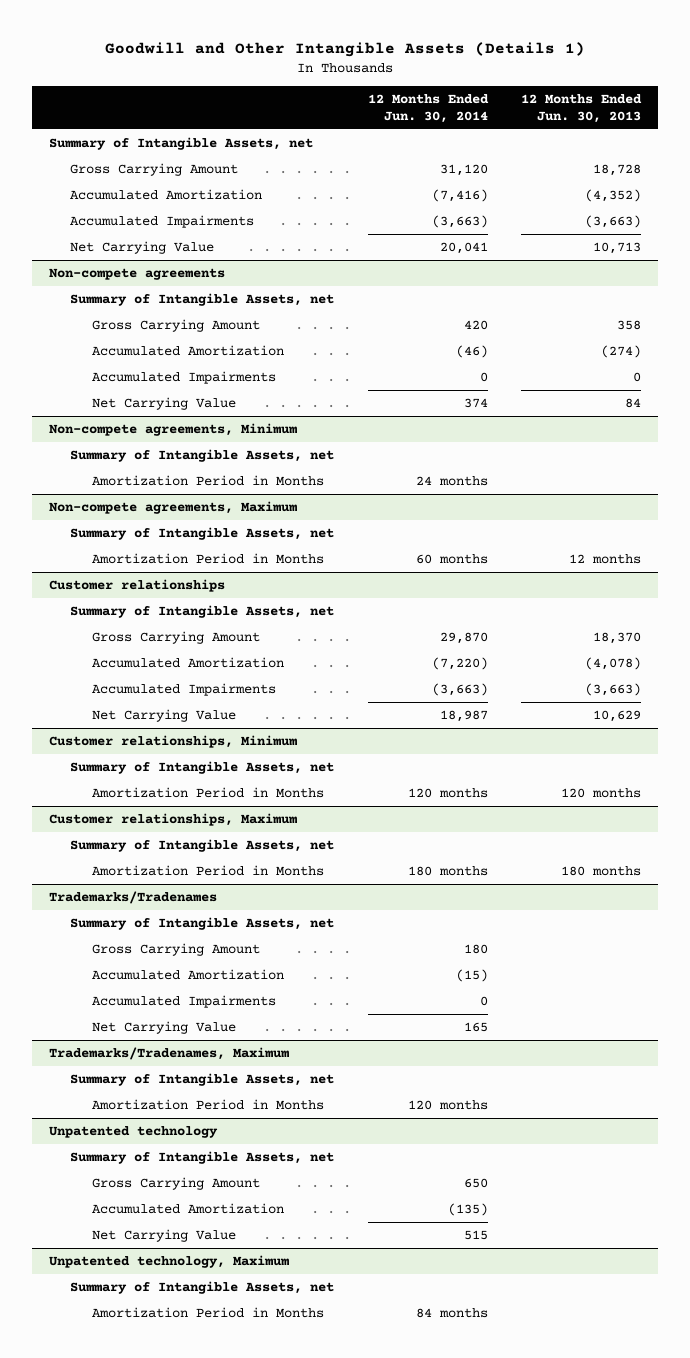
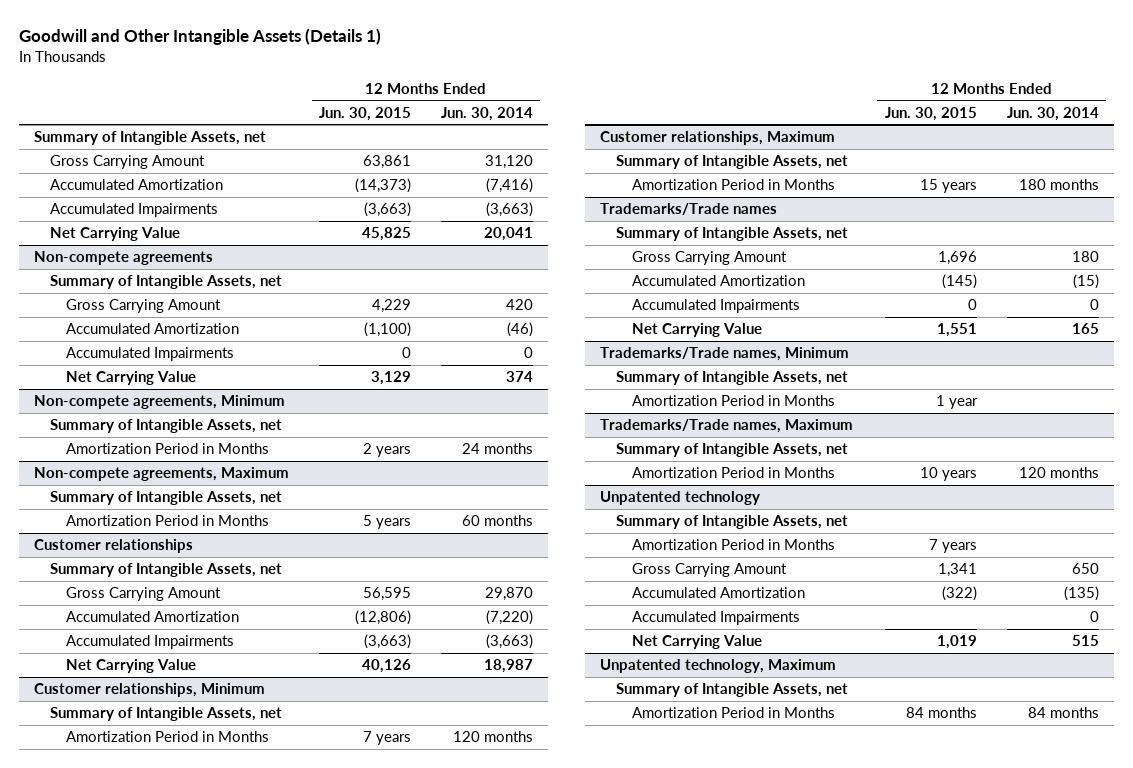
[521,93,643,124] 12 Months Ended Jun. 30, 2013 -> none
none -> [319,106,412,121] Jun. 30, 2015
[48,890,217,904] Trademarks/Tradenames -> none
none -> [599,203,777,216] Trademarks/Trade names
[48,1046,289,1060] Trademarks/Tradenames, Maximum -> none
none -> [599,347,849,362] Trademarks/Trade names, Minimum
none -> [631,395,835,407] Amortization Period in Months
none -> [599,419,853,434] Trademarks/Trade names, Maximum
none -> [615,443,848,458] Summary of Intangible Assets, net
none -> [631,539,835,551] Amortization Period in Months
none -> [631,611,800,626] Accumulated Impairments

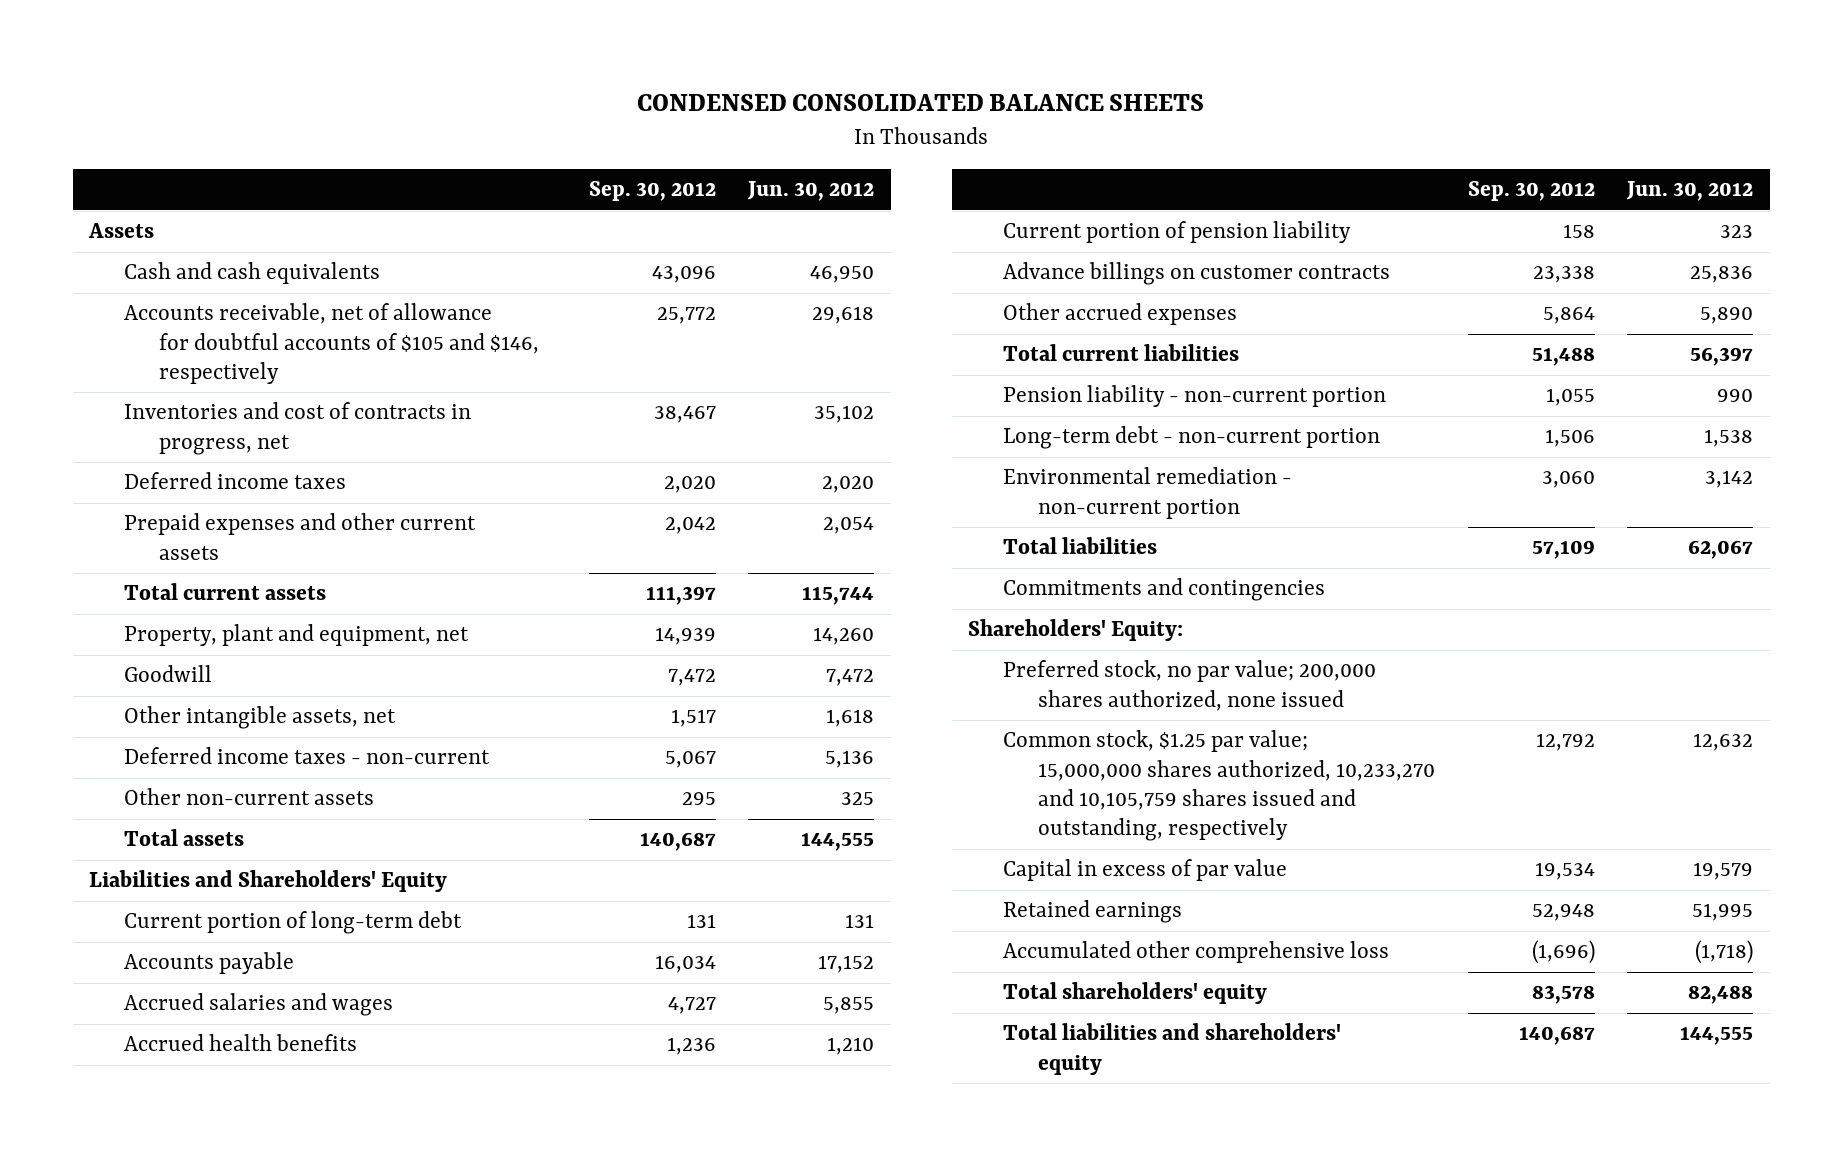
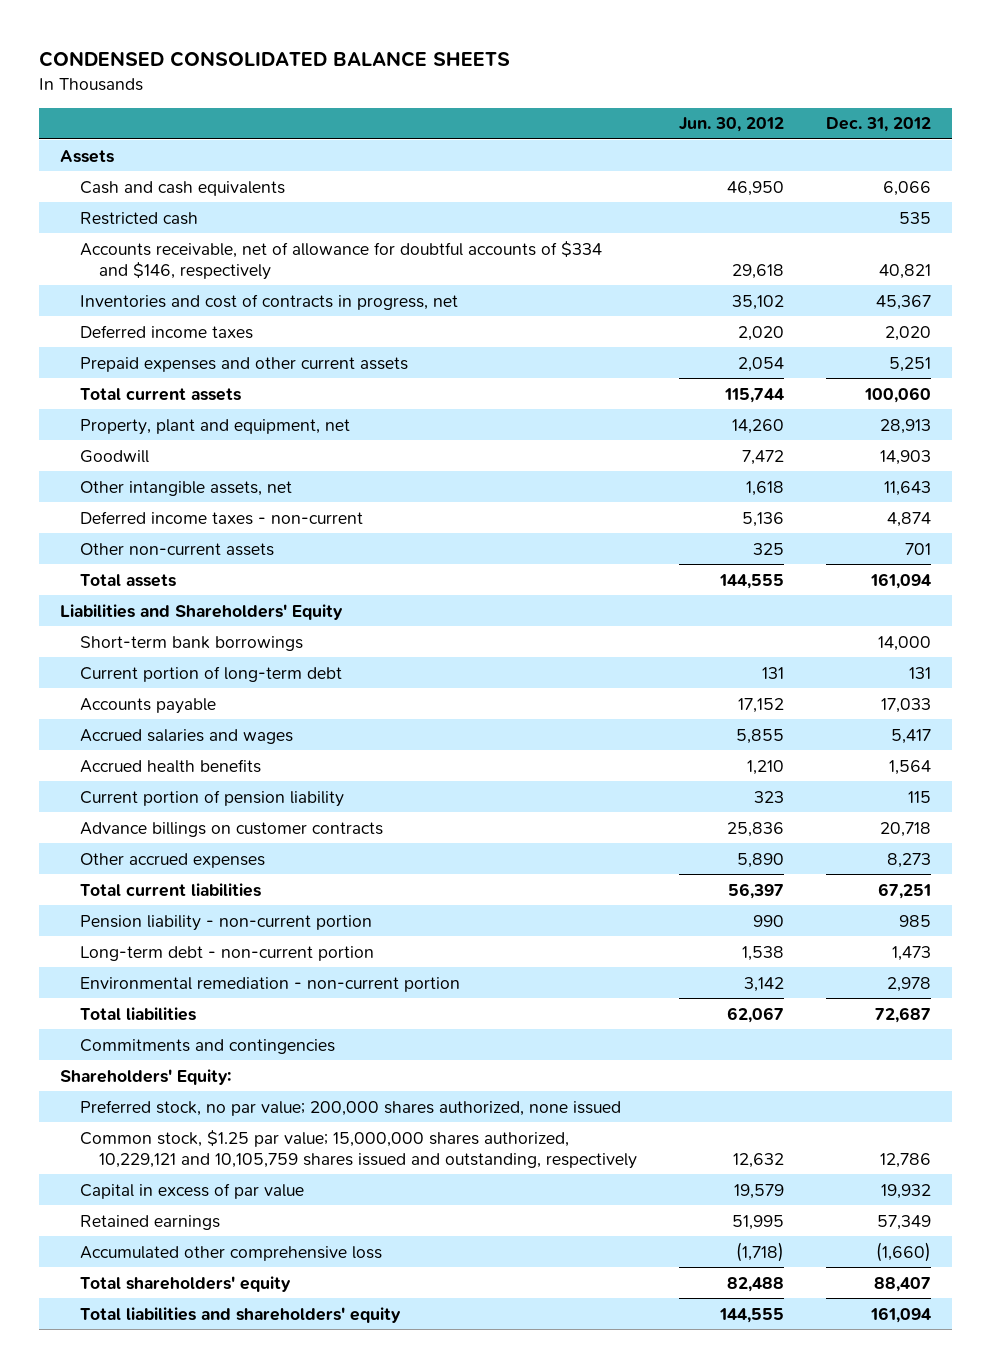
[588,181,716,202] Sep. 30, 2012 -> none
none -> [826,117,932,133] Dec. 31, 2012
none -> [79,211,198,225] Restricted cash
[124,303,539,385] Accounts receivable, net of allowance for doubtful accounts of $105 and $146, respectively -> [79,240,602,280] Accounts receivable, net of allowance for doubtful accounts of $334 and $146, respectively
none -> [79,635,303,651] Short-term bank borrowings
[1003,730,1435,842] Common stock, $1.25 par value; 15,000,000 shares authorized, 10,233,270 and 10,105,759 shares issued and outstanding, respectively -> [79,1129,638,1169] Common stock, $1.25 par value; 15,000,000 shares authorized, 10,229,121 and 10,105,759 shares issued and outstanding, respectively

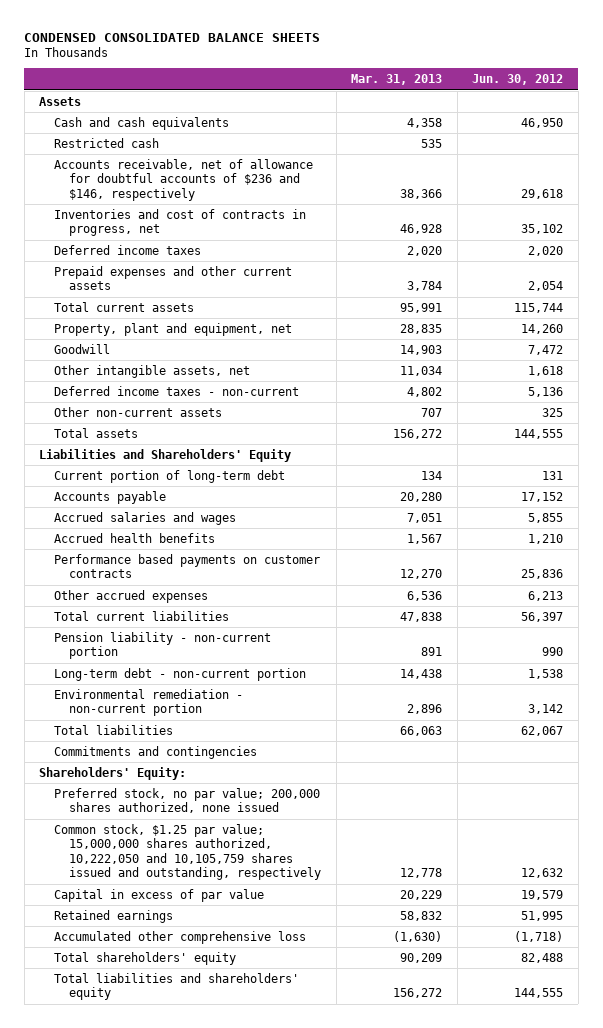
[826,117,932,133] Dec. 31, 2012 -> none
none -> [351,74,443,86] Mar. 31, 2013
[79,240,602,280] Accounts receivable, net of allowance for doubtful accounts of $334 and $146, respectively -> [54,158,314,201] Accounts receivable, net of allowance for doubtful accounts of $236 and $146, respectively
[79,635,303,651] Short-term bank borrowings -> none
[79,789,344,807] Current portion of pension liability -> none
[79,821,383,837] Advance billings on customer contracts -> [54,553,321,579] Performance based payments on customer contracts
[737,852,785,868] 5,890 -> [528,590,564,601] 6,213
[79,1129,638,1169] Common stock, $1.25 par value; 15,000,000 shares authorized, 10,229,121 and 10,105,759 shares issued and outstanding, respectively -> [54,823,322,881] Common stock, $1.25 par value; 15,000,000 shares authorized, 10,222,050 and 10,105,759 shares issued and outstanding, respectively

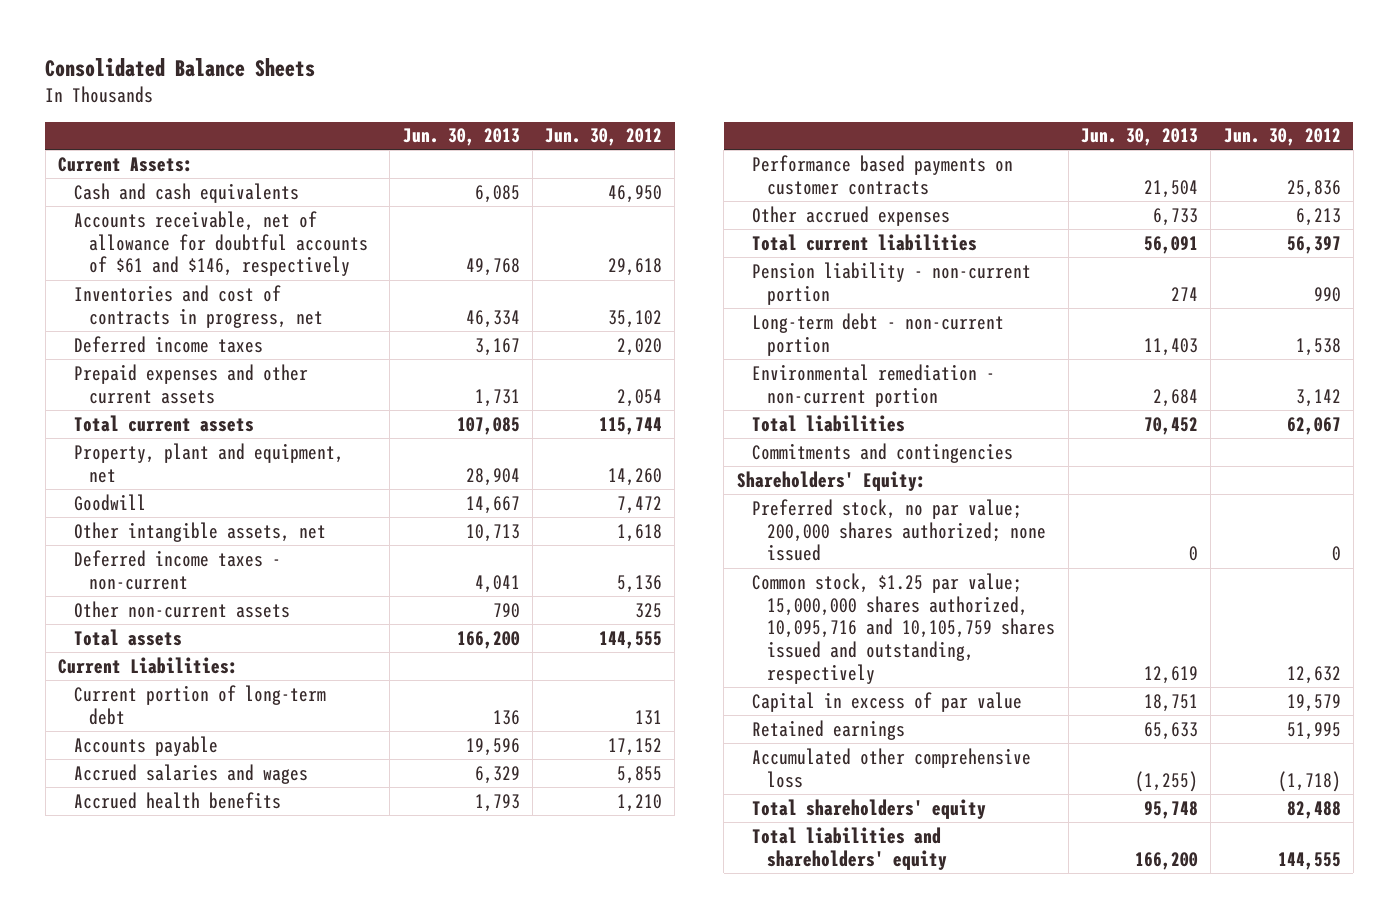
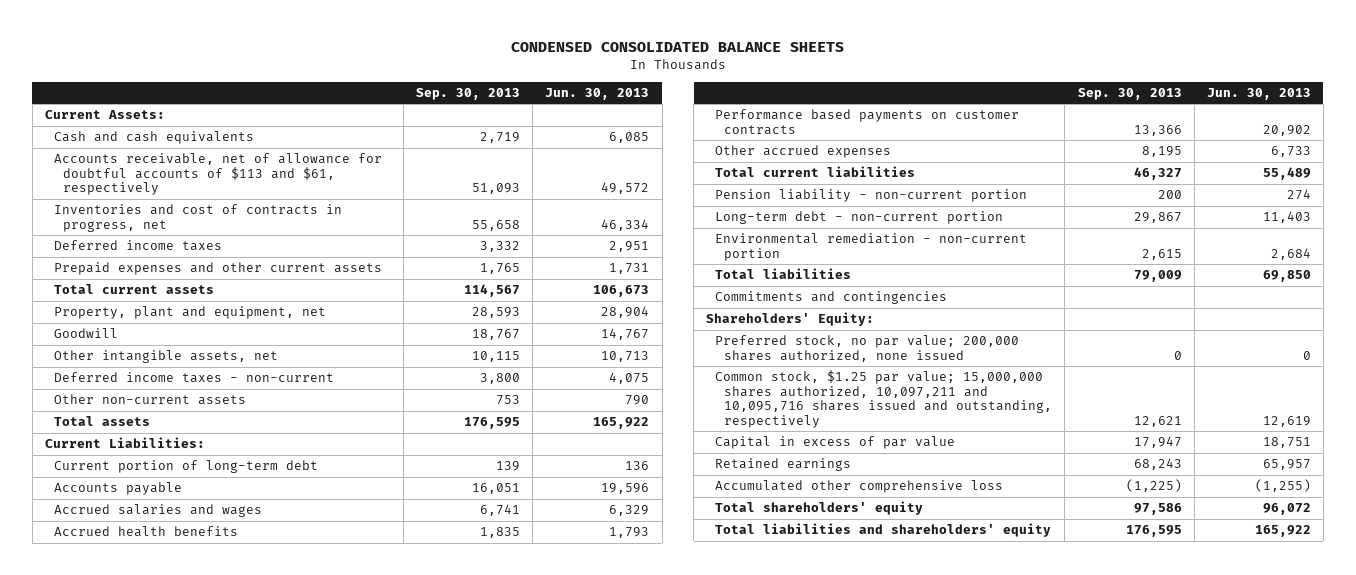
[45,57,316,77] Consolidated Balance Sheets -> [510,41,844,52] CONDENSED CONSOLIDATED BALANCE SHEETS
[545,128,663,147] Jun. 30, 2012 -> none
none -> [416,87,521,100] Sep. 30, 2013
[73,210,368,277] Accounts receivable, net of allowance for doubtful accounts of $61 and $146, respectively -> [54,153,383,196] Accounts receivable, net of allowance for doubtful accounts of $113 and $61, respectively
[465,258,520,277] 49,768 -> [601,182,650,195] 49,572
[474,337,520,356] 3,167 -> [609,241,650,253] 2,951
[456,416,520,435] 107,085 -> [593,285,650,298] 106,673
[465,495,520,514] 14,667 -> [601,328,650,341] 14,767
[474,574,520,593] 4,041 -> [609,372,650,385] 4,075
[456,630,520,649] 166,200 -> [593,417,650,430] 165,922
[1143,179,1198,198] 21,504 -> [1262,124,1311,136] 20,902
[1143,235,1198,254] 56,091 -> [1262,167,1311,181] 55,489
[1143,416,1198,435] 70,452 -> [1262,270,1311,283] 69,850
[751,498,1047,562] Preferred stock, no par value; 200,000 shares authorized; none issued -> [715,335,1020,362] Preferred stock, no par value; 200,000 shares authorized, none issued
[751,572,1056,685] Common stock, $1.25 par value; 15,000,000 shares authorized, 10,095,716 and 10,105,759 shares issued and outstanding, respectively -> [715,370,1053,429] Common stock, $1.25 par value; 15,000,000 shares authorized, 10,097,211 and 10,095,716 shares issued and outstanding, respectively
[1143,721,1198,740] 65,633 -> [1262,459,1311,471] 65,957
[1143,800,1198,819] 95,748 -> [1262,503,1311,516] 96,072
[1134,851,1198,870] 166,200 -> [1254,525,1311,538] 165,922

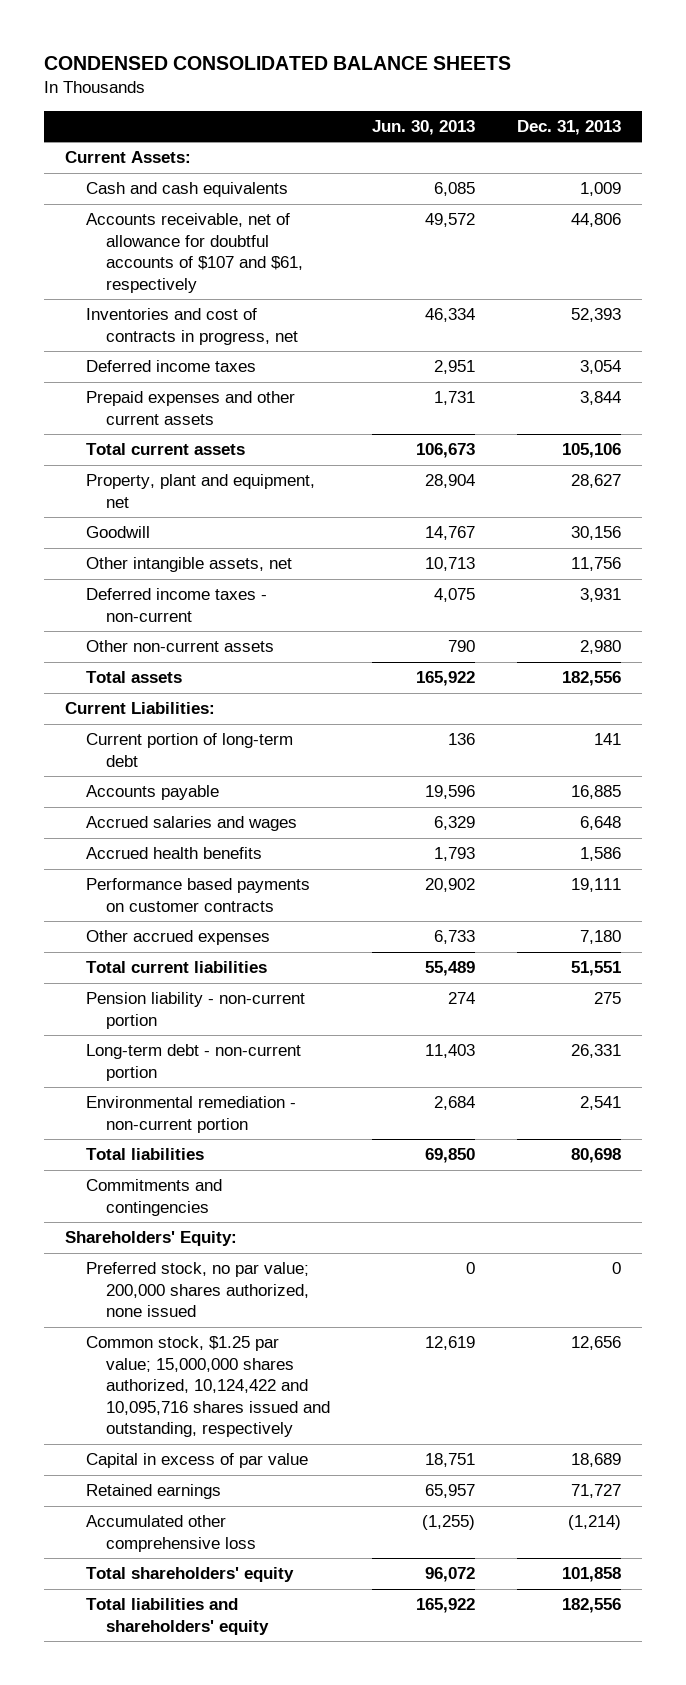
[416,87,521,100] Sep. 30, 2013 -> none
none -> [516,119,621,135] Dec. 31, 2013
[54,153,383,196] Accounts receivable, net of allowance for doubtful accounts of $113 and $61, respectively -> [85,213,304,293] Accounts receivable, net of allowance for doubtful accounts of $107 and $61, respectively
[715,370,1053,429] Common stock, $1.25 par value; 15,000,000 shares authorized, 10,097,211 and 10,095,716 shares issued and outstanding, respectively -> [85,1336,331,1438] Common stock, $1.25 par value; 15,000,000 shares authorized, 10,124,422 and 10,095,716 shares issued and outstanding, respectively

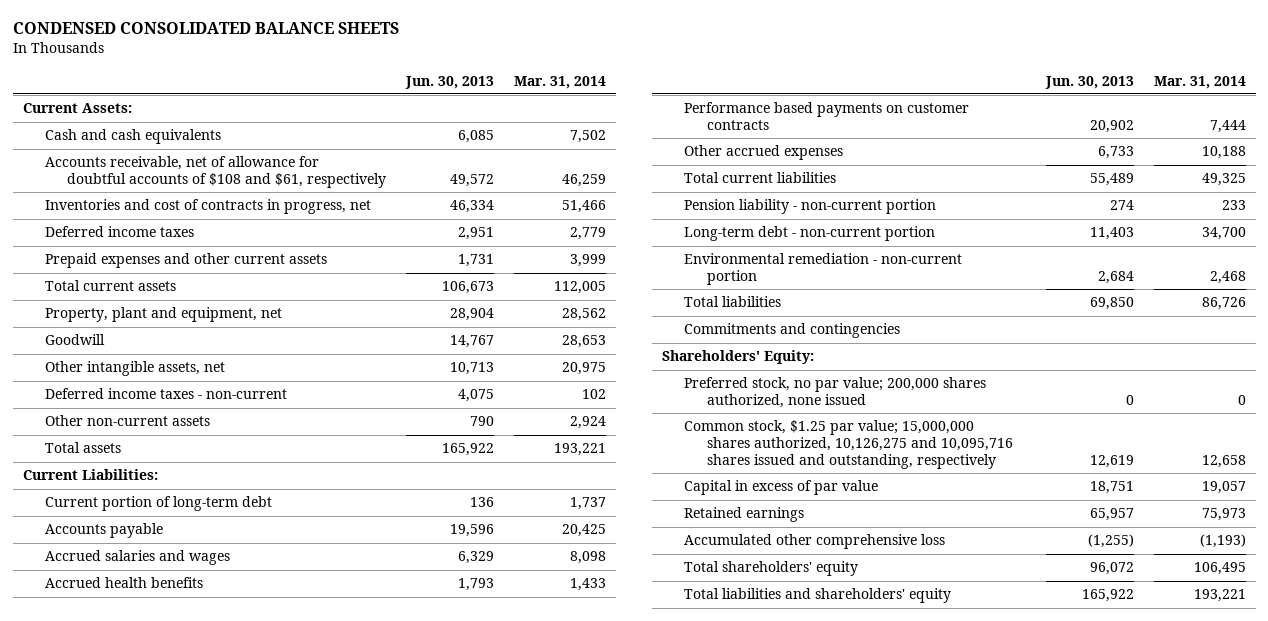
[516,119,621,135] Dec. 31, 2013 -> none
none -> [514,75,607,89] Mar. 31, 2014
[85,213,304,293] Accounts receivable, net of allowance for doubtful accounts of $107 and $61, respectively -> [44,156,387,188] Accounts receivable, net of allowance for doubtful accounts of $108 and $61, respectively
[85,1336,331,1438] Common stock, $1.25 par value; 15,000,000 shares authorized, 10,124,422 and 10,095,716 shares issued and outstanding, respectively -> [684,420,1013,469] Common stock, $1.25 par value; 15,000,000 shares authorized, 10,126,275 and 10,095,716 shares issued and outstanding, respectively

